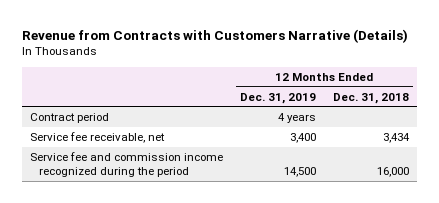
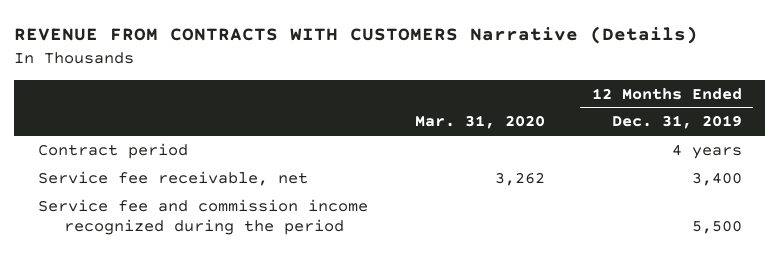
[21,28,408,43] Revenue from Contracts with Customers Narrative (Details) -> [14,26,699,45] REVENUE FROM CONTRACTS WITH CUSTOMERS Narrative (Details)
[332,92,409,104] Dec. 31, 2018 -> none
none -> [414,115,545,130] Mar. 31, 2020
[283,167,316,178] 14,500 -> [691,220,742,235] 5,500

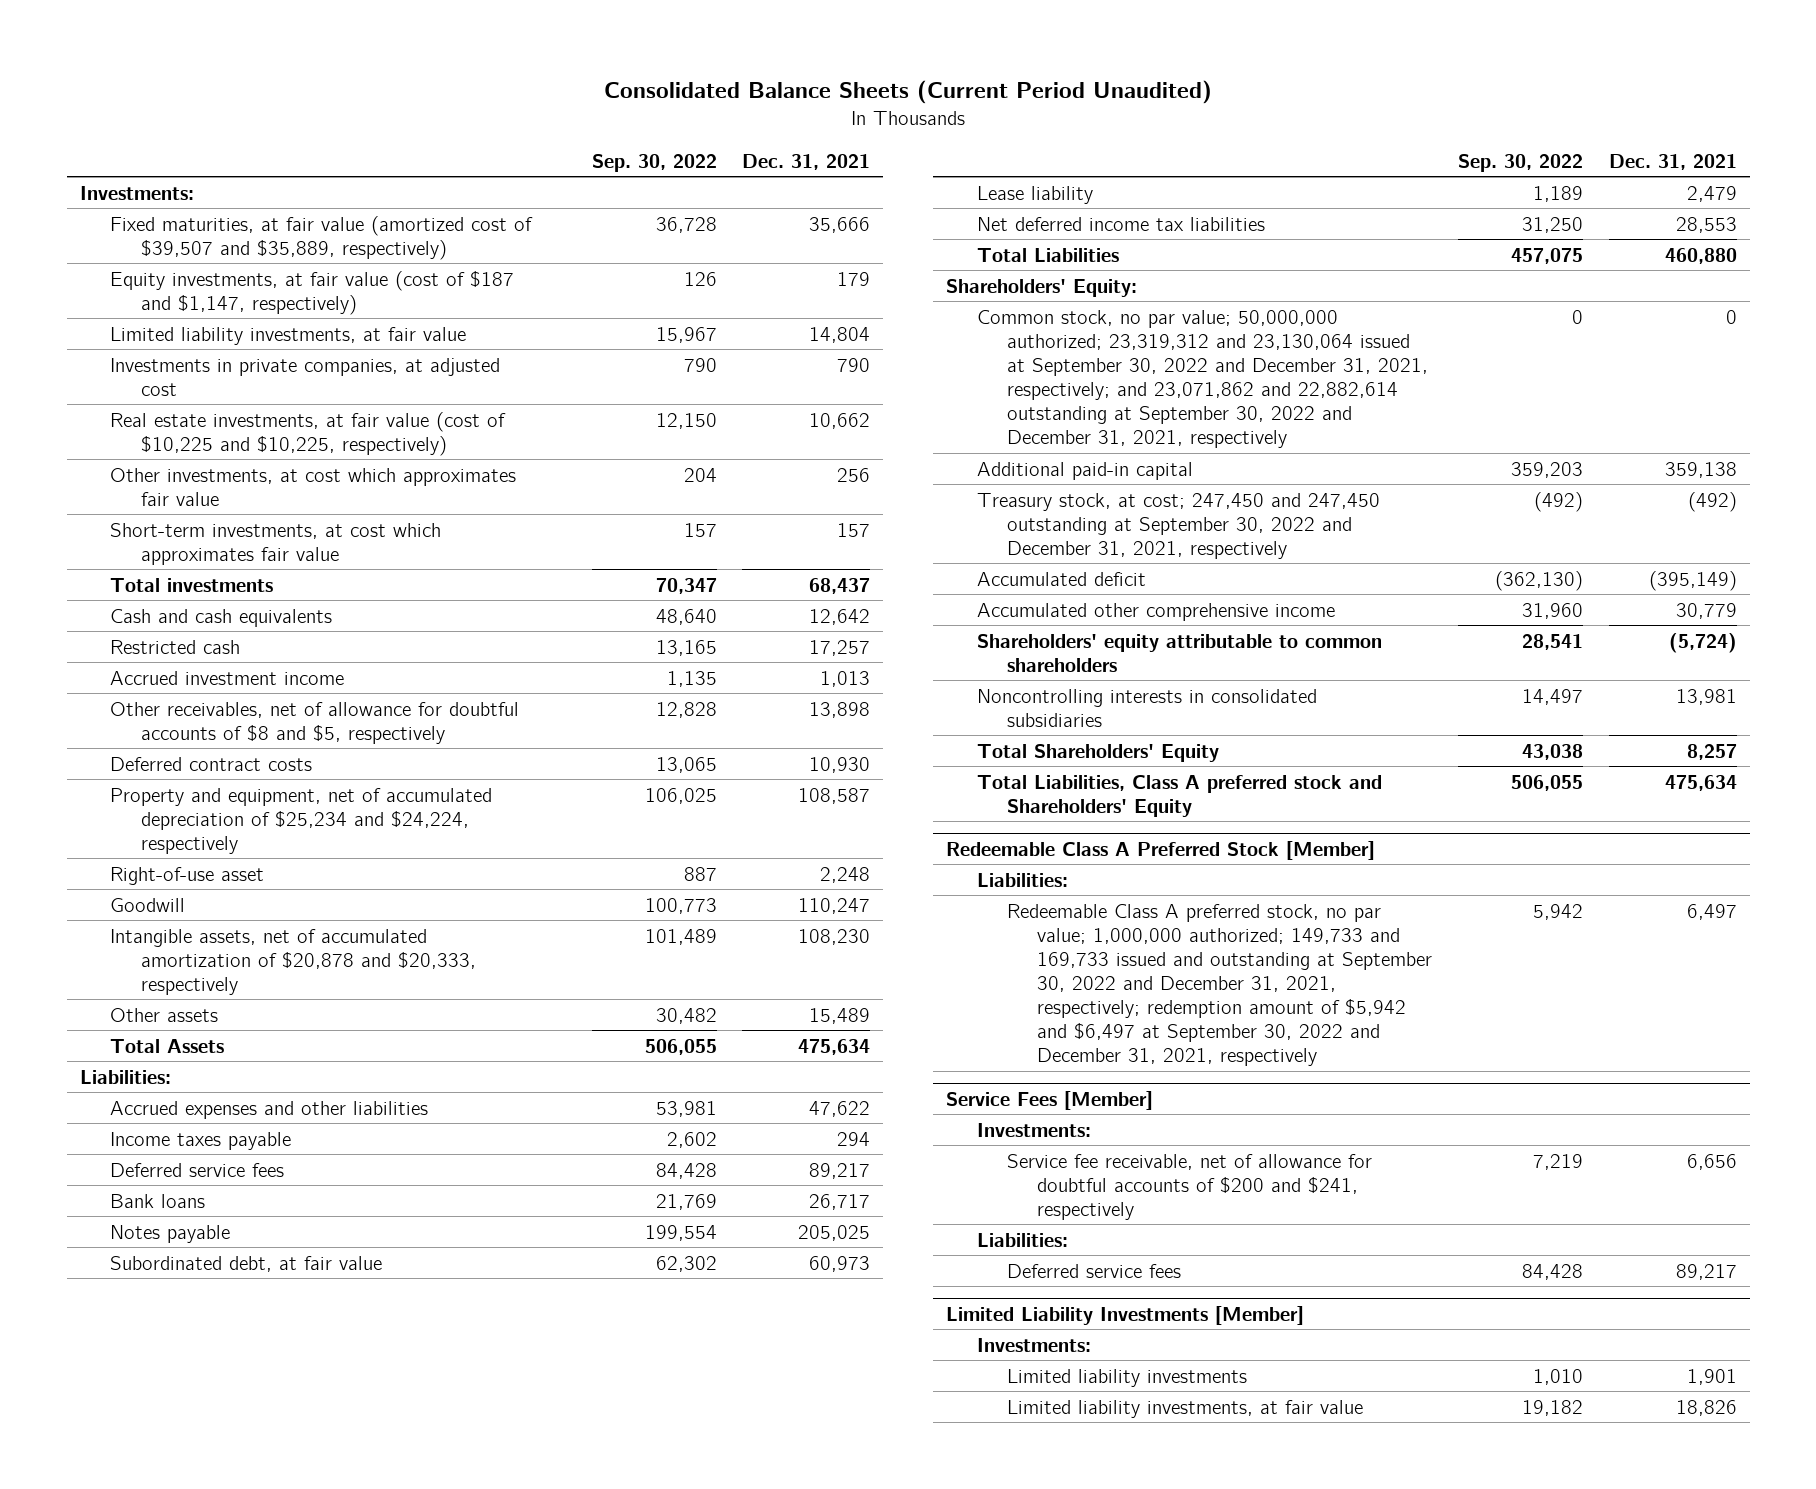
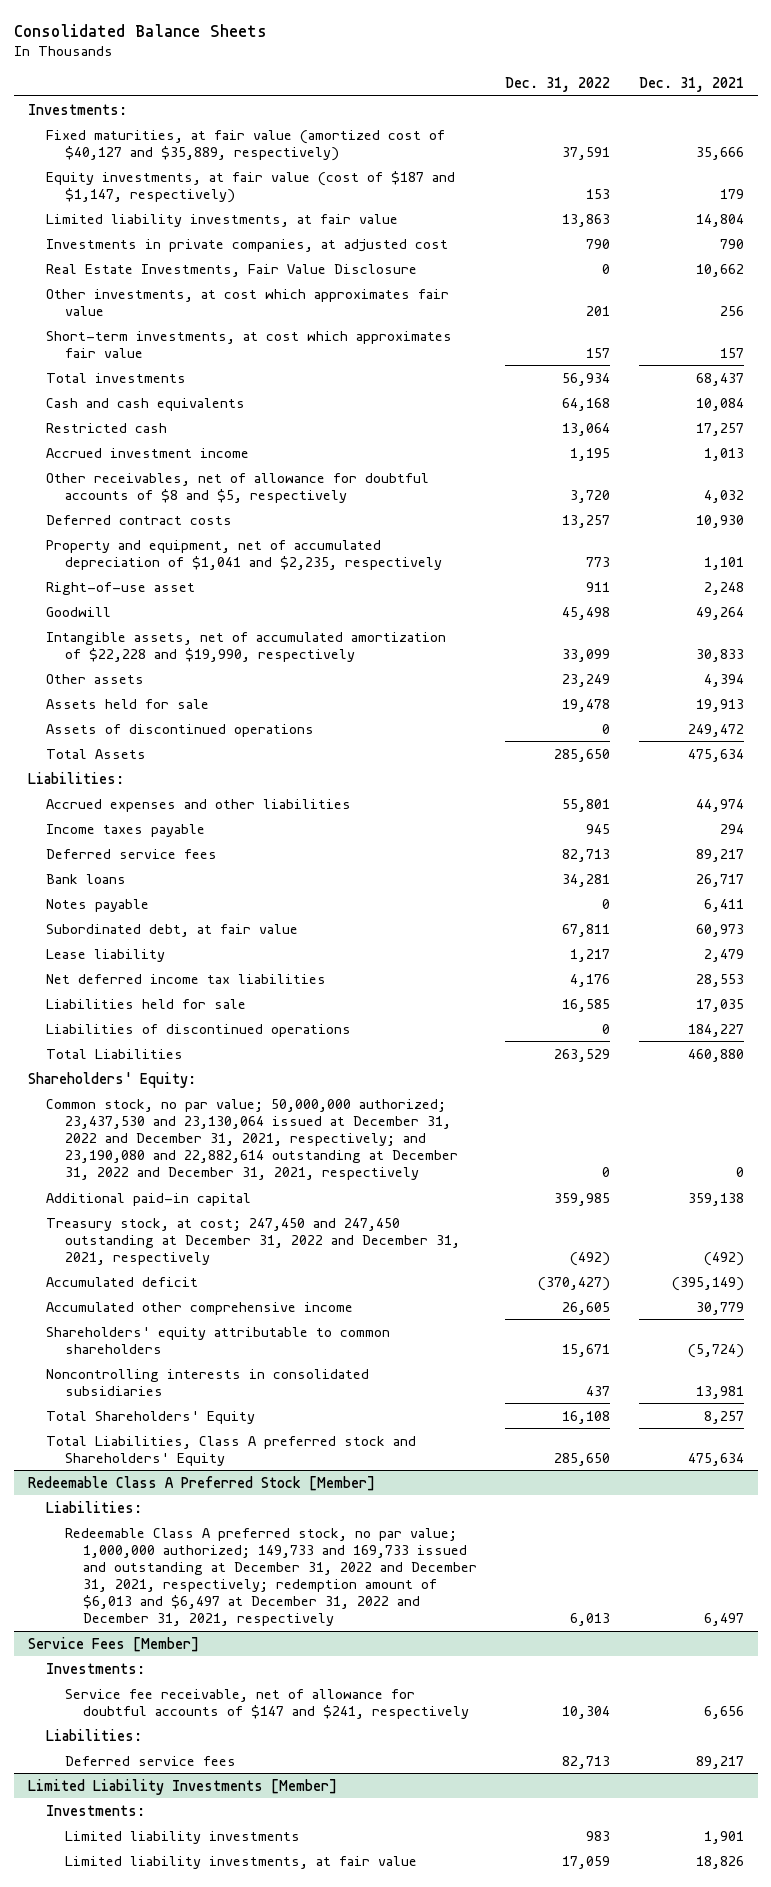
[604,80,1213,105] Consolidated Balance Sheets (Current Period Unaudited) -> [13,23,267,37] Consolidated Balance Sheets
[591,153,717,172] Sep. 30, 2022 -> none
none -> [505,77,611,93] Dec. 31, 2022
[110,215,534,260] Fixed maturities, at fair value (amortized cost of $39,507 and $35,889, respectively) -> [46,129,446,161] Fixed maturities, at fair value (amortized cost of $40,127 and $35,889, respectively)
[110,411,507,456] Real estate investments, at fair value (cost of $10,225 and $10,225, respectively) -> [46,263,418,277] Real Estate Investments, Fair Value Disclosure
[809,608,871,625] 12,642 -> [695,397,744,411] 10,084
[809,701,871,718] 13,898 -> [703,489,744,503] 4,032
[110,787,493,854] Property and equipment, net of accumulated depreciation of $25,234 and $24,224, respectively -> [46,539,442,570] Property and equipment, net of accumulated depreciation of $1,041 and $2,235, respectively
[798,787,871,804] 108,587 -> [703,556,744,570] 1,101
[798,897,871,914] 110,247 -> [695,606,744,620] 49,264
[110,928,476,995] Intangible assets, net of accumulated amortization of $20,878 and $20,333, respectively -> [46,631,447,662] Intangible assets, net of accumulated amortization of $22,228 and $19,990, respectively
[798,928,871,945] 108,230 -> [695,648,744,662] 30,833
[809,1007,871,1024] 15,489 -> [703,673,744,687] 4,394
none -> [46,698,210,709] Assets held for sale
none -> [46,723,315,737] Assets of discontinued operations
[809,1100,871,1117] 47,622 -> [695,798,744,812] 44,974
[798,1224,871,1241] 205,025 -> [703,898,744,912] 6,411
none -> [46,998,247,1009] Liabilities held for sale
none -> [46,1023,352,1037] Liabilities of discontinued operations
[976,309,1428,449] Common stock, no par value; 50,000,000 authorized; 23,319,312 and 23,130,064 issued at September 30, 2022 and December 31, 2021, respectively; and 23,071,862 and 22,882,614 outstanding at September 30, 2022 and December 31, 2021, respectively -> [46,1098,458,1181] Common stock, no par value; 50,000,000 authorized; 23,437,530 and 23,130,064 issued at December 31, 2022 and December 31, 2021, respectively; and 23,190,080 and 22,882,614 outstanding at December 31, 2022 and December 31, 2021, respectively
[976,492,1380,559] Treasury stock, at cost; 247,450 and 247,450 outstanding at September 30, 2022 and December 31, 2021, respectively -> [46,1217,460,1265] Treasury stock, at cost; 247,450 and 247,450 outstanding at December 31, 2022 and December 31, 2021, respectively
[1006,903,1433,1067] Redeemable Class A preferred stock, no par value; 1,000,000 authorized; 149,733 and 169,733 issued and outstanding at September 30, 2022 and December 31, 2021, respectively; redemption amount of $5,942 and $6,497 at September 30, 2022 and December 31, 2021, respectively -> [64,1527,478,1627] Redeemable Class A preferred stock, no par value; 1,000,000 authorized; 149,733 and 169,733 issued and outstanding at December 31, 2022 and December 31, 2021, respectively; redemption amount of $6,013 and $6,497 at December 31, 2022 and December 31, 2021, respectively
[1006,1153,1372,1220] Service fee receivable, net of allowance for doubtful accounts of $200 and $241, respectively -> [64,1688,470,1719] Service fee receivable, net of allowance for doubtful accounts of $147 and $241, respectively

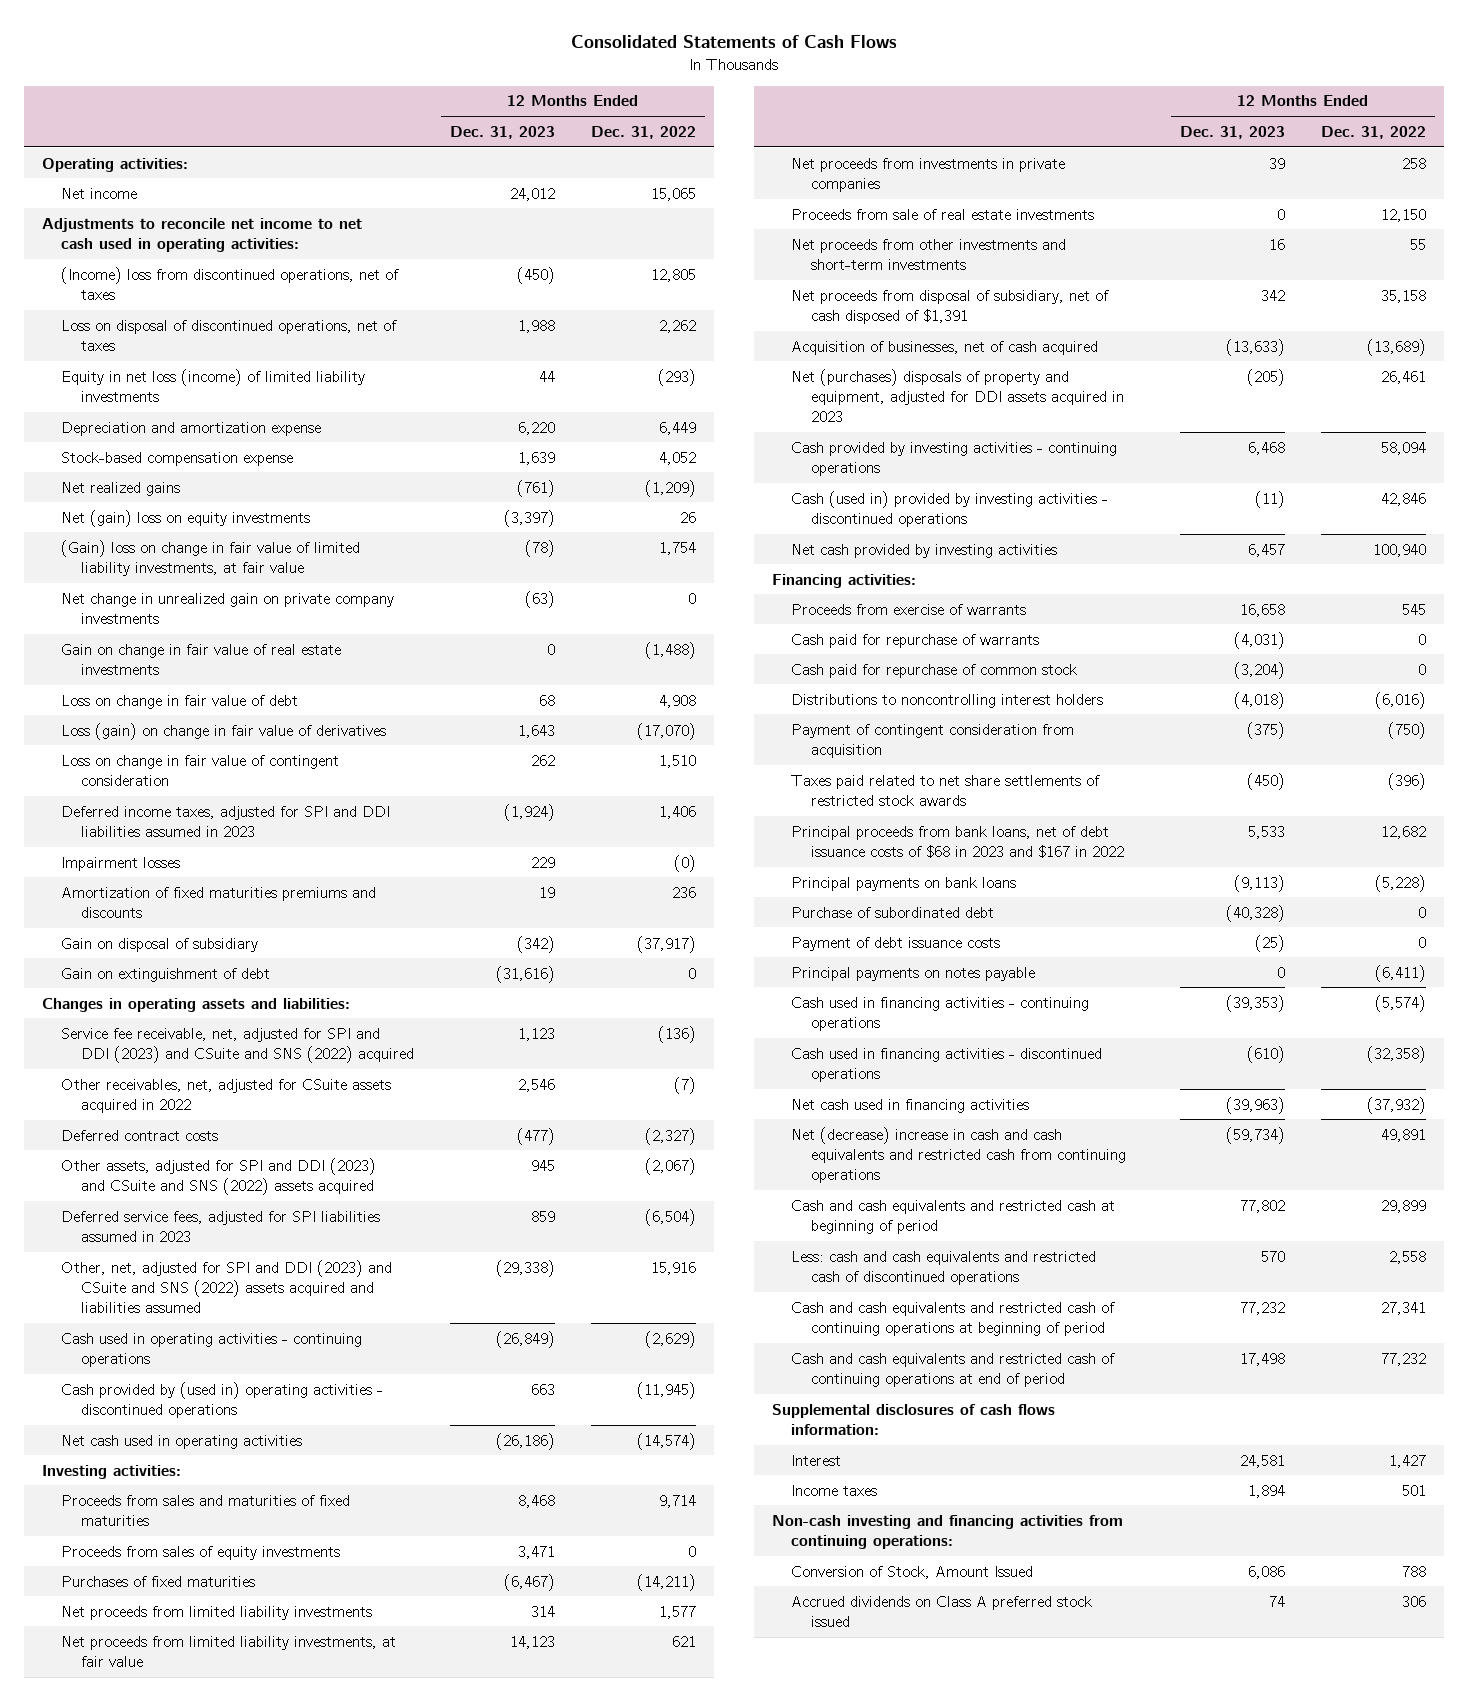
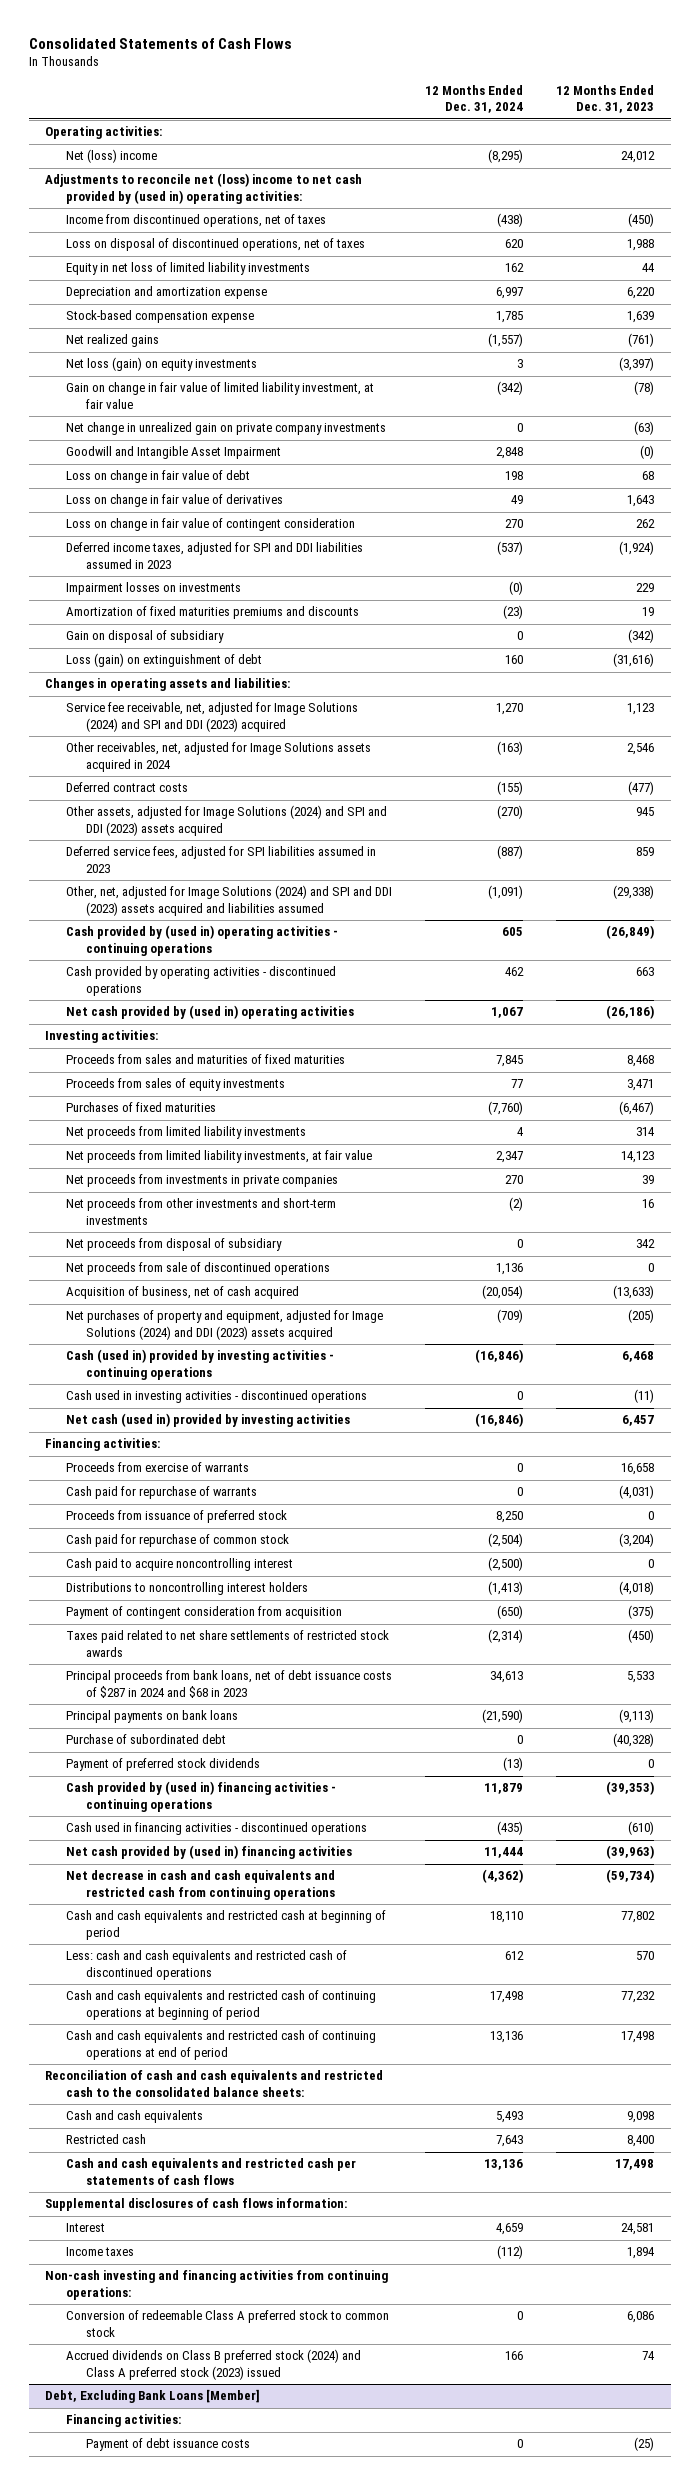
[590,125,696,139] Dec. 31, 2022 -> none
none -> [424,85,523,114] 12 Months Ended Dec. 31, 2024
[61,187,138,199] Net income -> [65,149,157,164] Net (loss) income
[41,217,362,252] Adjustments to reconcile net income to net cash used in operating activities: -> [45,173,363,204] Adjustments to reconcile net (loss) income to net cash provided by (used in) operating activities:
[61,266,400,300] (Income) loss from discontinued operations, net of taxes -> [65,214,326,228] Income from discontinued operations, net of taxes
[61,368,366,402] Equity in net loss (income) of limited liability investments -> [65,262,310,276] Equity in net loss of limited liability investments
[61,509,311,527] Net (gain) loss on equity investments -> [65,357,257,372] Net loss (gain) on equity investments
[61,539,361,576] (Gain) loss on change in fair value of limited liability investments, at fair value -> [65,382,374,409] Gain on change in fair value of limited liability investment, at fair value
[61,643,342,675] Gain on change in fair value of real estate investments -> none
none -> [65,446,281,460] Goodwill and Intangible Asset Impairment
[61,722,387,740] Loss (gain) on change in fair value of derivatives -> [65,494,283,508] Loss on change in fair value of derivatives
[61,856,181,871] Impairment losses -> [65,582,241,596] Impairment losses on investments
[61,967,271,982] Gain on extinguishment of debt -> [65,653,262,668] Loss (gain) on extinguishment of debt
[61,1027,414,1063] Service fee receivable, net, adjusted for SPI and DDI (2023) and CSuite and SNS (2022) acquired -> [65,702,358,732] Service fee receivable, net, adjusted for Image Solutions (2024) and SPI and DDI (2023) acquired
[61,1078,392,1113] Other receivables, net, adjusted for CSuite assets acquired in 2022 -> [65,742,371,772] Other receivables, net, adjusted for Image Solutions assets acquired in 2024
[61,1157,377,1195] Other assets, adjusted for SPI and DDI (2023) and CSuite and SNS (2022) assets acquired -> [65,805,387,836] Other assets, adjusted for Image Solutions (2024) and SPI and DDI (2023) assets acquired
[61,1259,393,1313] Other, net, adjusted for SPI and DDI (2023) and CSuite and SNS (2022) assets acquired and liabilities assumed -> [65,885,392,916] Other, net, adjusted for Image Solutions (2024) and SPI and DDI (2023) assets acquired and liabilities assumed
[61,1332,363,1367] Cash used in operating activities - continuing operations -> [65,925,338,956] Cash provided by (used in) operating activities - continuing operations
[61,1381,384,1418] Cash provided by (used in) operating activities - discontinued operations -> [65,966,336,996] Cash provided by operating activities - discontinued operations
[61,1434,303,1449] Net cash used in operating activities -> [65,1005,354,1020] Net cash provided by (used in) operating activities
[791,208,1095,220] Proceeds from sale of real estate investments -> none
[791,289,1110,324] Net proceeds from disposal of subsidiary, net of cash disposed of $1,391 -> [65,1238,282,1252] Net proceeds from disposal of subsidiary
none -> [65,1262,330,1276] Net proceeds from sale of discontinued operations
[791,340,1099,355] Acquisition of businesses, net of cash acquired -> [65,1286,299,1300] Acquisition of business, net of cash acquired
[791,368,1124,422] Net (purchases) disposals of property and equipment, adjusted for DDI assets acquired in 2023 -> [65,1310,383,1340] Net purchases of property and equipment, adjusted for Image Solutions (2024) and DDI (2023) assets acquired
[791,441,1118,476] Cash provided by investing activities - continuing operations -> [65,1349,334,1380] Cash (used in) provided by investing activities - continuing operations
[791,490,1109,527] Cash (used in) provided by investing activities - discontinued operations -> [65,1390,367,1404] Cash used in investing activities - discontinued operations
[791,543,1058,558] Net cash provided by investing activities -> [65,1413,350,1428] Net cash (used in) provided by investing activities
none -> [65,1510,287,1524] Proceeds from issuance of preferred stock
none -> [65,1558,293,1572] Cash paid to acquire noncontrolling interest
[791,825,1124,858] Principal proceeds from bank loans, net of debt issuance costs of $68 in 2023 and $167 in 2022 -> [65,1670,392,1698] Principal proceeds from bank loans, net of debt issuance costs of $287 in 2024 and $68 in 2023
[791,936,1001,951] Payment of debt issuance costs -> none
[791,966,1036,981] Principal payments on notes payable -> none
none -> [65,1758,260,1772] Payment of preferred stock dividends
[791,996,1090,1031] Cash used in financing activities - continuing operations -> [65,1781,336,1812] Cash provided by (used in) financing activities - continuing operations
[791,1098,1030,1113] Net cash used in financing activities -> [65,1845,352,1860] Net cash provided by (used in) financing activities
[791,1126,1126,1183] Net (decrease) increase in cash and cash equivalents and restricted cash from continuing operations -> [65,1870,336,1900] Net decrease in cash and cash equivalents and restricted cash from continuing operations
none -> [45,2070,384,2097] Reconciliation of cash and cash equivalents and restricted cash to the consolidated balance sheets:
none -> [65,2110,203,2124] Cash and cash equivalents
none -> [65,2134,146,2145] Restricted cash
none -> [65,2158,356,2185] Cash and cash equivalents and restricted cash per statements of cash flows
[791,1565,1034,1579] Conversion of Stock, Amount Issued -> [65,2310,389,2337] Conversion of redeemable Class A preferred stock to common stock
[791,1595,1093,1627] Accrued dividends on Class A preferred stock issued -> [65,2349,361,2380] Accrued dividends on Class B preferred stock (2024) and Class A preferred stock (2023) issued
none -> [45,2389,261,2404] Debt, Excluding Bank Loans [Member]
none -> [65,2414,181,2428] Financing activities:
none -> [86,2438,251,2452] Payment of debt issuance costs

